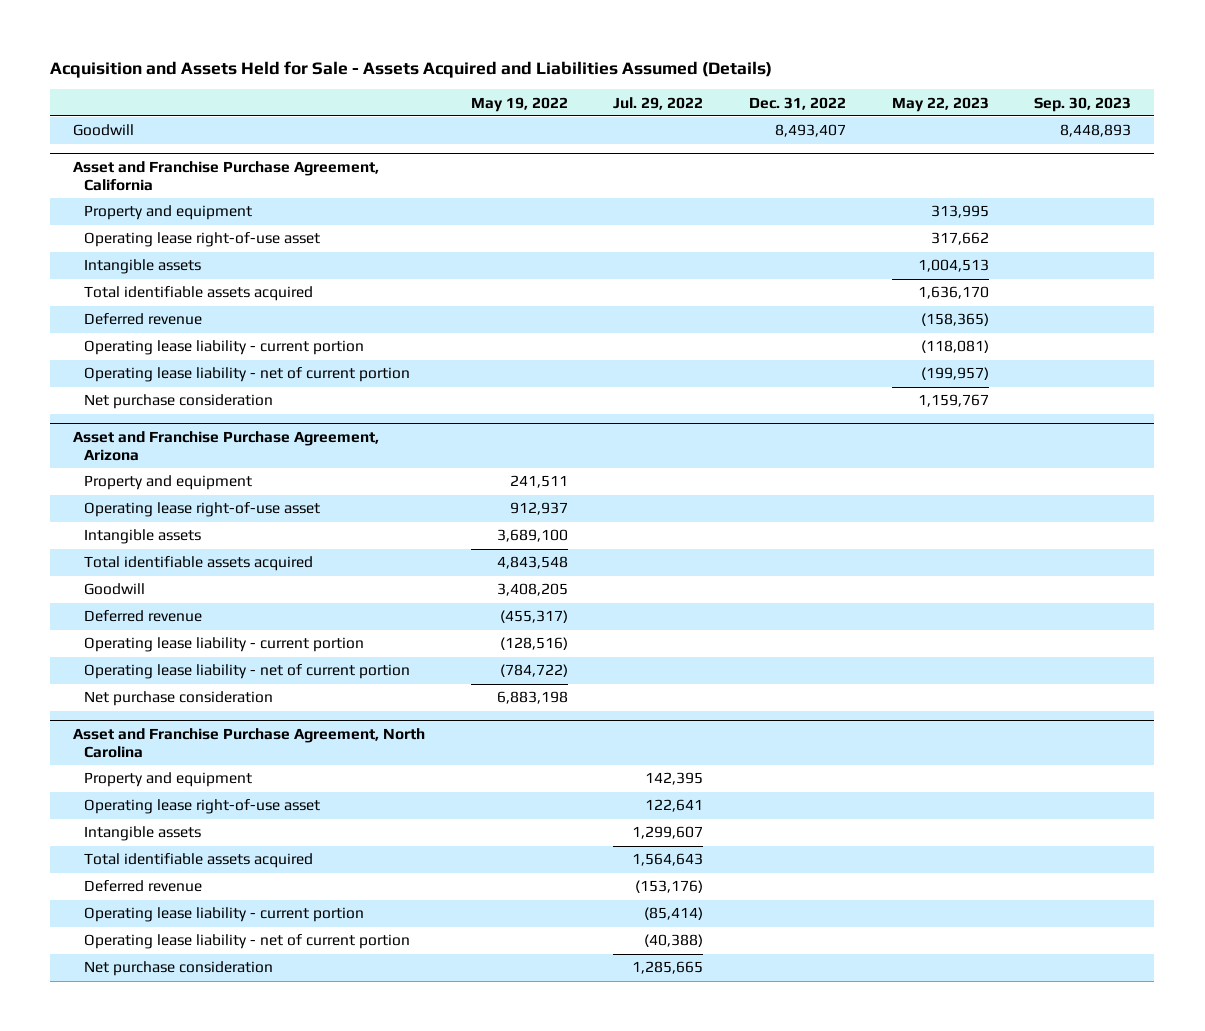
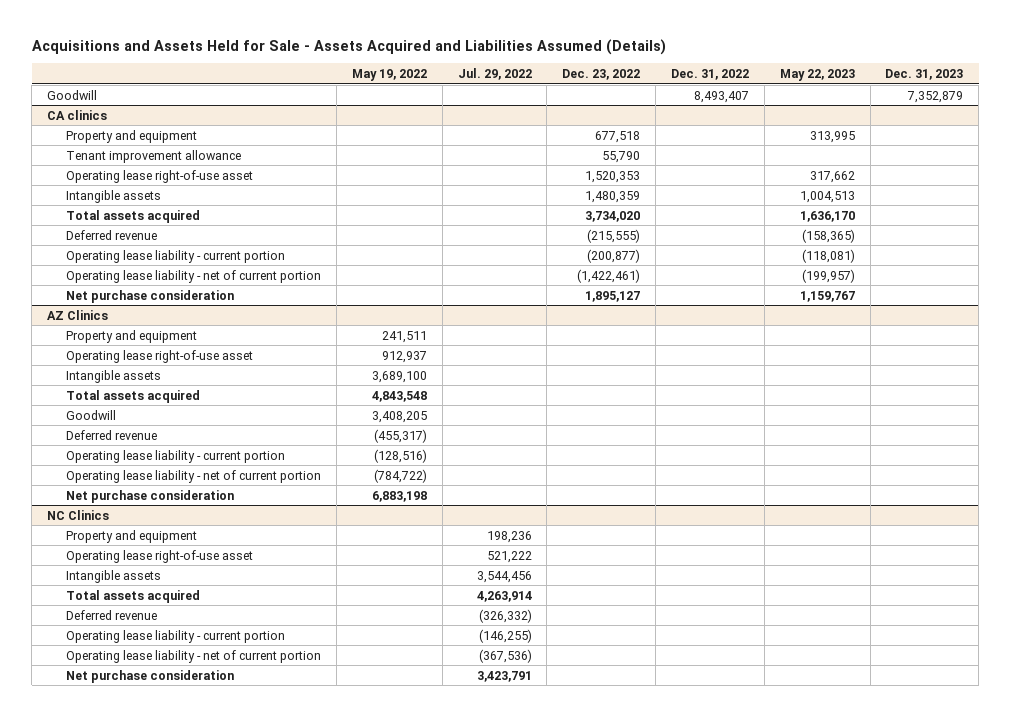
[50,60,773,78] Acquisition and Assets Held for Sale - Assets Acquired and Liabilities Assumed (Details) -> [31,38,666,55] Acquisitions and Assets Held for Sale - Assets Acquired and Liabilities Assumed (Details)
[1034,96,1132,112] Sep. 30, 2023 -> none
none -> [562,68,641,80] Dec. 23, 2022
none -> [885,68,964,80] Dec. 31, 2023
[73,160,380,191] Asset and Franchise Purchase Agreement, California -> [47,109,108,120] CA clinics
none -> [66,149,242,163] Tenant improvement allowance
[84,286,314,302] Total identifiable assets acquired -> [66,209,201,223] Total assets acquired
[73,430,380,461] Asset and Franchise Purchase Agreement, Arizona -> [47,309,109,320] AZ Clinics
[84,556,314,572] Total identifiable assets acquired -> [66,389,201,403] Total assets acquired
[73,727,426,758] Asset and Franchise Purchase Agreement, North Carolina -> [47,509,110,520] NC Clinics
[645,772,704,786] 142,395 -> [486,530,532,543] 198,236
[645,799,704,813] 122,641 -> [486,550,532,563] 521,222
[632,826,704,840] 1,299,607 -> [476,570,532,583] 3,544,456
[84,853,314,869] Total identifiable assets acquired -> [66,589,201,603] Total assets acquired
[632,853,704,867] 1,564,643 -> [476,590,532,602] 4,263,914
[635,880,704,894] (153,176) -> [478,608,532,623] (326,332)
[644,907,704,921] (85,414) -> [478,628,532,643] (146,255)
[644,934,704,948] (40,388) -> [478,648,532,663] (367,536)
[632,961,704,975] 1,285,665 -> [476,670,532,682] 3,423,791

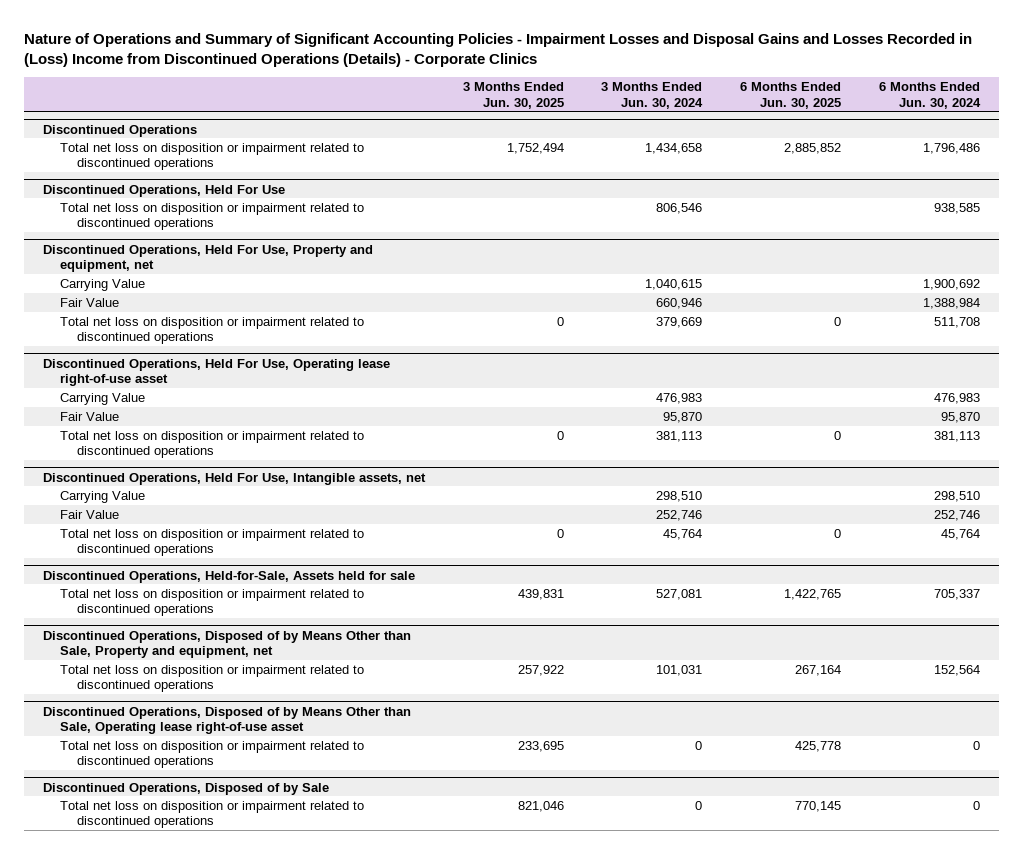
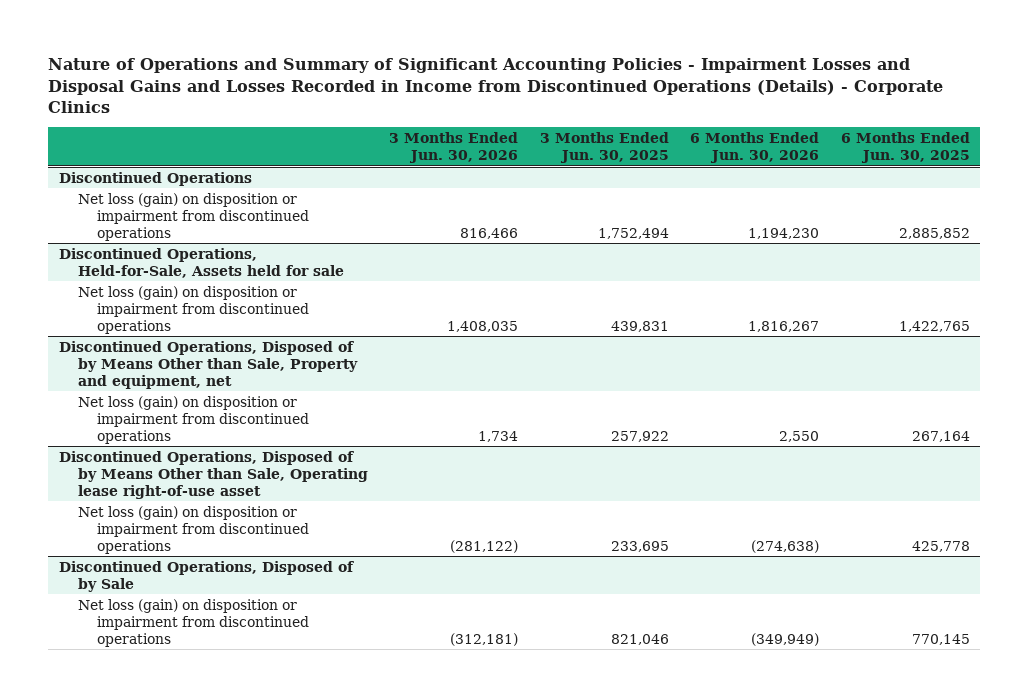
[23,32,972,68] Nature of Operations and Summary of Significant Accounting Policies - Impairment Losses and Disposal Gains and Losses Recorded in (Loss) Income from Discontinued Operations (Details) - Corporate Clinics -> [48,58,944,114] Nature of Operations and Summary of Significant Accounting Policies - Impairment Losses and Disposal Gains and Losses Recorded in Income from Discontinued Operations (Details) - Corporate Clinics
[601,82,704,109] 3 Months Ended Jun. 30, 2024 -> none
[879,82,982,109] 6 Months Ended Jun. 30, 2024 -> none
none -> [389,132,519,164] 3 Months Ended Jun. 30, 2026
none -> [690,132,820,164] 6 Months Ended Jun. 30, 2026
[42,184,285,197] Discontinued Operations, Held For Use -> none
[59,202,364,231] Total net loss on disposition or impairment related to discontinued operations -> none
[42,244,373,272] Discontinued Operations, Held For Use, Property and equipment, net -> none
[59,278,145,291] Carrying Value -> none
[59,297,119,307] Fair Value -> none
[59,316,364,345] Total net loss on disposition or impairment related to discontinued operations -> none
[42,358,390,386] Discontinued Operations, Held For Use, Operating lease right-of-use asset -> none
[59,392,145,405] Carrying Value -> none
[59,411,119,421] Fair Value -> none
[59,430,364,459] Total net loss on disposition or impairment related to discontinued operations -> none
[42,472,426,485] Discontinued Operations, Held For Use, Intangible assets, net -> none
[59,490,145,503] Carrying Value -> none
[59,509,119,519] Fair Value -> none
[59,528,364,557] Total net loss on disposition or impairment related to discontinued operations -> none
[59,142,364,171] Total net loss on disposition or impairment related to discontinued operations -> [77,192,309,241] Net loss (gain) on disposition or impairment from discontinued operations
[59,588,364,617] Total net loss on disposition or impairment related to discontinued operations -> [77,285,309,334] Net loss (gain) on disposition or impairment from discontinued operations
[59,664,364,693] Total net loss on disposition or impairment related to discontinued operations -> [77,395,309,444] Net loss (gain) on disposition or impairment from discontinued operations
[59,740,364,769] Total net loss on disposition or impairment related to discontinued operations -> [77,505,309,554] Net loss (gain) on disposition or impairment from discontinued operations
[59,800,364,829] Total net loss on disposition or impairment related to discontinued operations -> [77,598,309,647] Net loss (gain) on disposition or impairment from discontinued operations

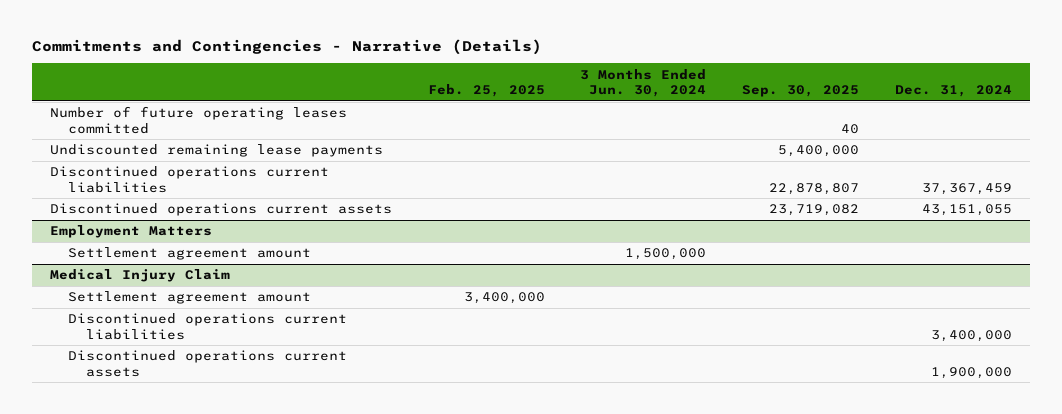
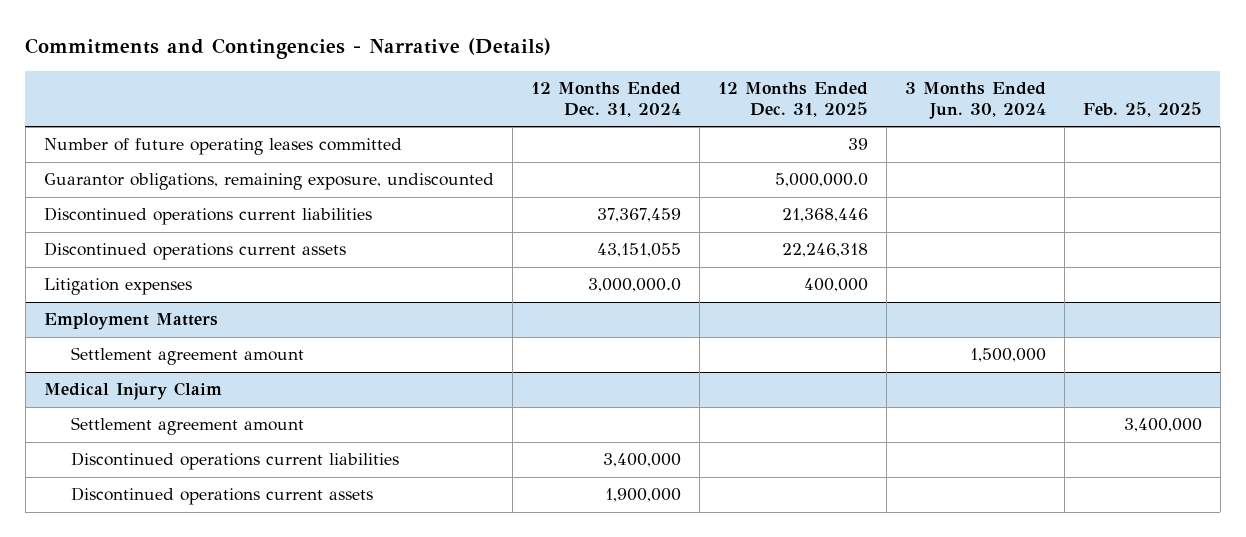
[742,85,860,98] Sep. 30, 2025 -> none
[894,85,1012,98] Dec. 31, 2024 -> none
none -> [530,81,681,118] 12 Months Ended Dec. 31, 2024
none -> [717,81,868,118] 12 Months Ended Dec. 31, 2025
[49,144,383,158] Undiscounted remaining lease payments -> [43,173,494,191] Guarantor obligations, remaining exposure, undiscounted
none -> [43,278,192,296] Litigation expenses

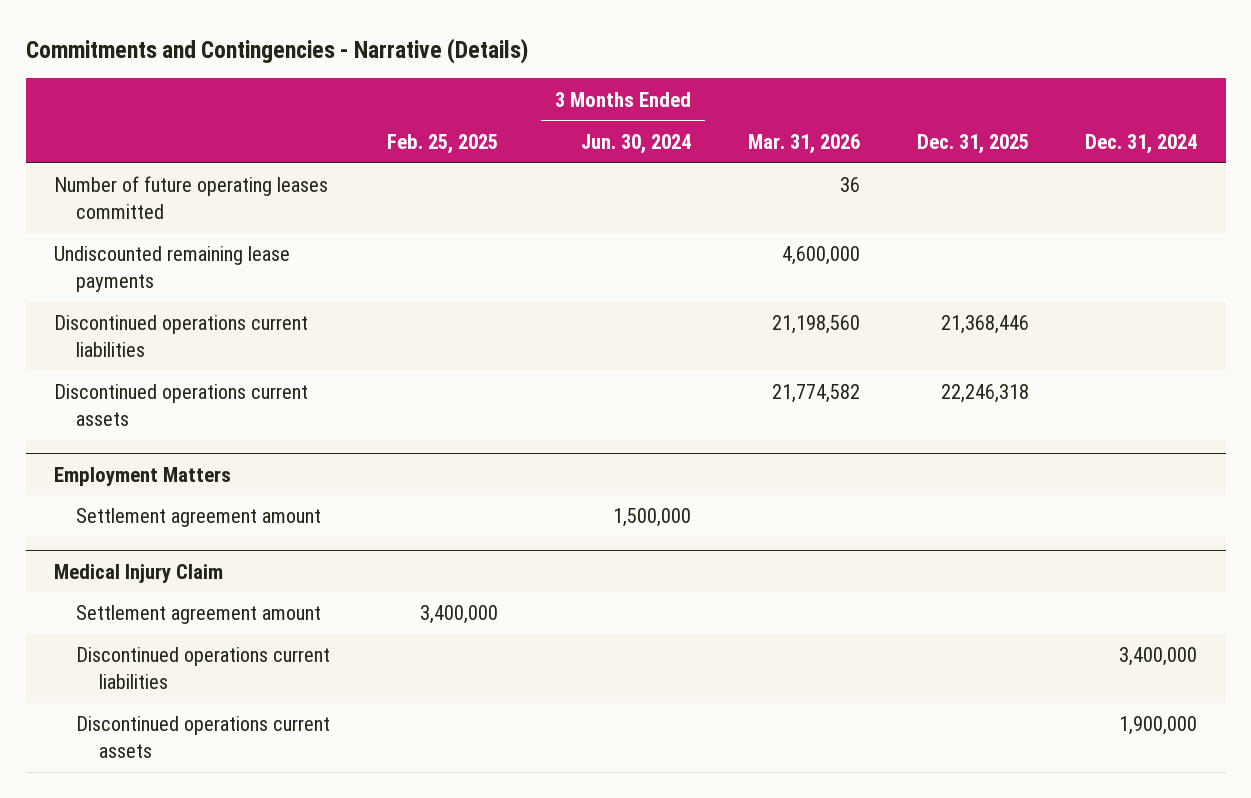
[530,81,681,118] 12 Months Ended Dec. 31, 2024 -> none
[717,81,868,118] 12 Months Ended Dec. 31, 2025 -> none
none -> [747,134,860,155] Mar. 31, 2026
none -> [916,134,1029,155] Dec. 31, 2025
none -> [1085,134,1198,155] Dec. 31, 2024
[43,173,494,191] Guarantor obligations, remaining exposure, undiscounted -> [54,246,291,292] Undiscounted remaining lease payments
[43,278,192,296] Litigation expenses -> none

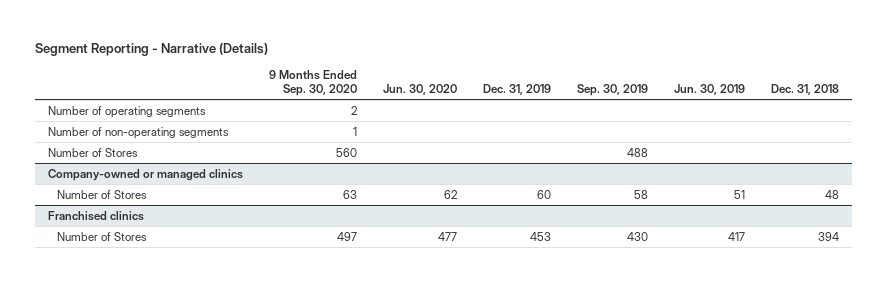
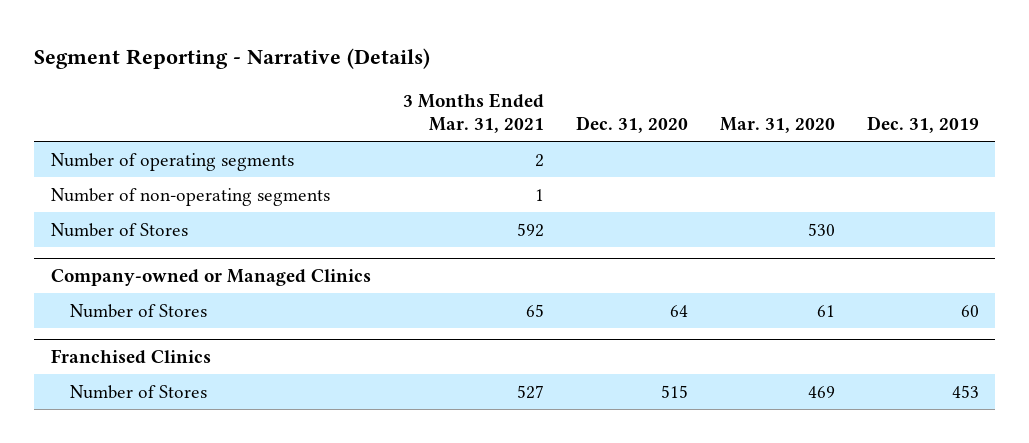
[269,69,358,96] 9 Months Ended Sep. 30, 2020 -> none
[383,83,458,95] Jun. 30, 2020 -> none
[577,83,649,96] Sep. 30, 2019 -> none
[674,83,746,95] Jun. 30, 2019 -> none
[771,83,840,95] Dec. 31, 2018 -> none
none -> [402,92,544,133] 3 Months Ended Mar. 31, 2021
none -> [575,115,688,133] Dec. 31, 2020
none -> [719,116,835,133] Mar. 31, 2020
[48,168,244,181] Company-owned or managed clinics -> [50,269,371,287] Company-owned or Managed Clinics
[48,210,145,221] Franchised clinics -> [50,349,211,365] Franchised Clinics

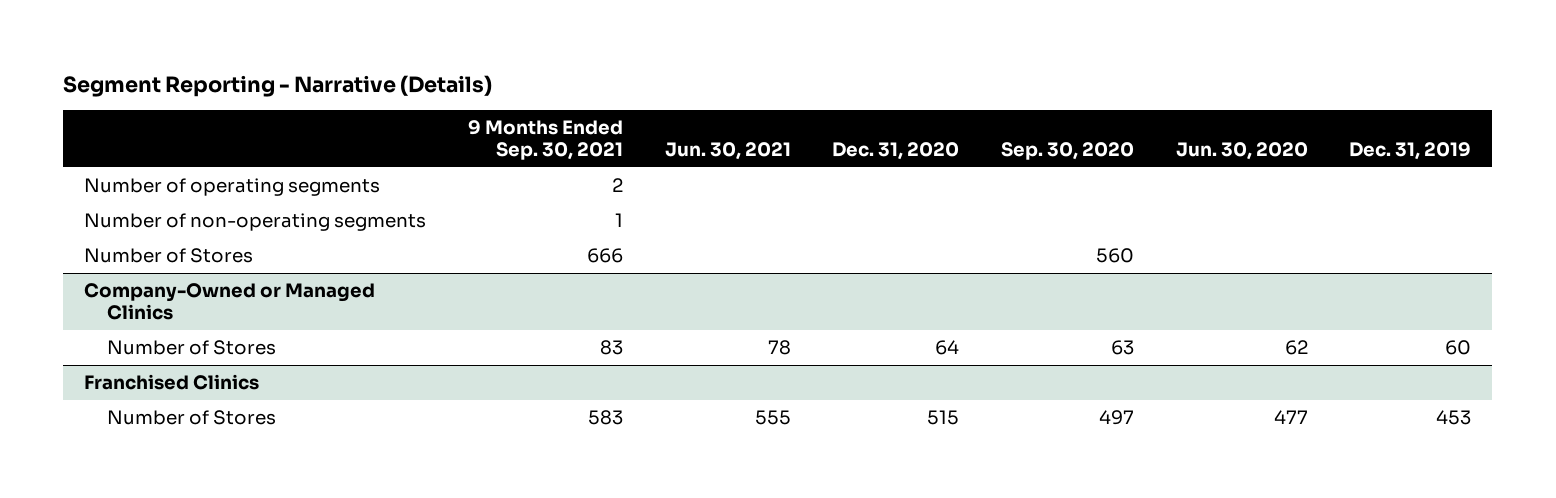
[402,92,544,133] 3 Months Ended Mar. 31, 2021 -> none
[719,116,835,133] Mar. 31, 2020 -> none
none -> [467,120,623,160] 9 Months Ended Sep. 30, 2021
none -> [664,141,791,160] Jun. 30, 2021
none -> [1001,141,1135,160] Sep. 30, 2020
none -> [1175,141,1308,160] Jun. 30, 2020
[50,269,371,287] Company-owned or Managed Clinics -> [84,283,376,320] Company-Owned or Managed Clinics

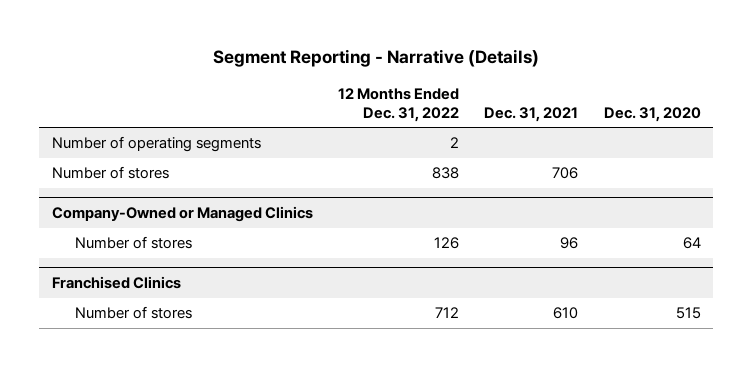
[467,120,623,160] 9 Months Ended Sep. 30, 2021 -> none
[664,141,791,160] Jun. 30, 2021 -> none
[1001,141,1135,160] Sep. 30, 2020 -> none
[1175,141,1308,160] Jun. 30, 2020 -> none
[1349,141,1472,160] Dec. 31, 2019 -> none
none -> [338,87,460,122] 12 Months Ended Dec. 31, 2022
none -> [484,106,579,122] Dec. 31, 2021
[84,213,427,232] Number of non-operating segments -> none
[84,248,254,264] Number of Stores -> [51,166,169,180] Number of stores
[106,340,276,356] Number of Stores -> [75,236,193,250] Number of stores
[106,410,276,426] Number of Stores -> [75,306,193,320] Number of stores

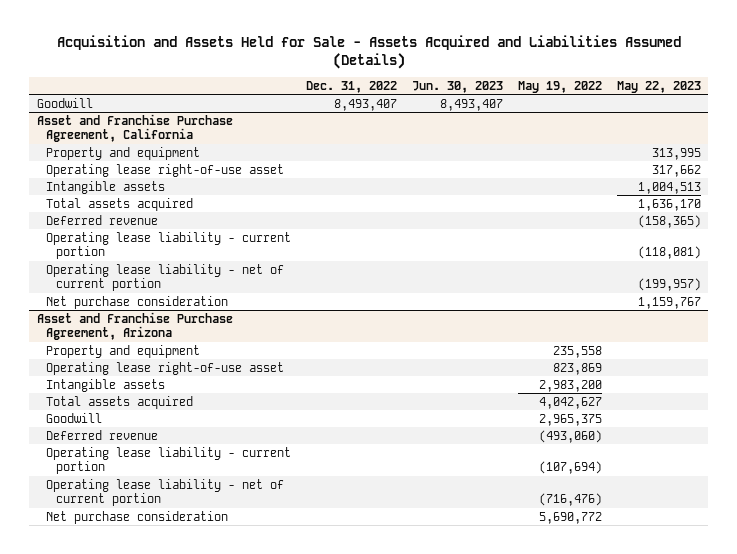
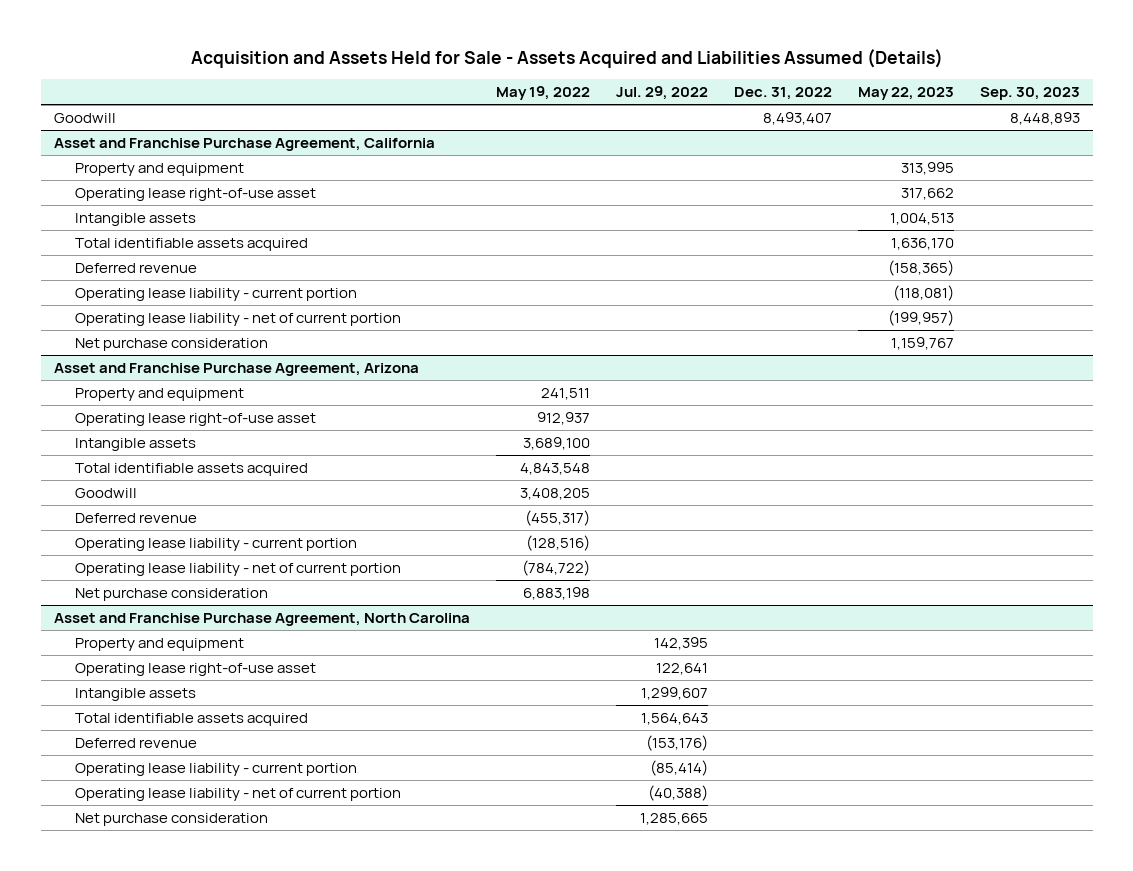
[411,80,503,93] Jun. 30, 2023 -> none
none -> [615,86,708,101] Jul. 29, 2022
none -> [979,87,1080,101] Sep. 30, 2023
[46,197,194,211] Total assets acquired -> [75,238,309,252] Total identifiable assets acquired
[552,345,602,358] 235,558 -> [540,388,590,401] 241,511
[552,362,602,375] 823,869 -> [536,412,590,426] 912,937
[538,379,602,392] 2,983,200 -> [522,437,590,451] 3,689,100
[46,395,194,409] Total assets acquired -> [75,463,309,477] Total identifiable assets acquired
[538,396,602,409] 4,042,627 -> [519,463,590,476] 4,843,548
[538,413,602,426] 2,965,375 -> [519,488,590,501] 3,408,205
[538,429,602,443] (493,060) -> [524,510,590,527] (455,317)
[538,460,602,474] (107,694) -> [525,535,590,552] (128,516)
[538,492,602,506] (716,476) -> [521,560,590,577] (784,722)
[538,511,602,524] 5,690,772 -> [522,587,590,601] 6,883,198
none -> [53,613,470,627] Asset and Franchise Purchase Agreement, North Carolina
none -> [75,638,245,652] Property and equipment
none -> [75,663,317,677] Operating lease right-of-use asset
none -> [75,688,197,702] Intangible assets
none -> [75,713,309,727] Total identifiable assets acquired
none -> [75,738,198,749] Deferred revenue
none -> [75,763,358,777] Operating lease liability - current portion
none -> [75,788,402,802] Operating lease liability - net of current portion
none -> [75,813,269,827] Net purchase consideration

